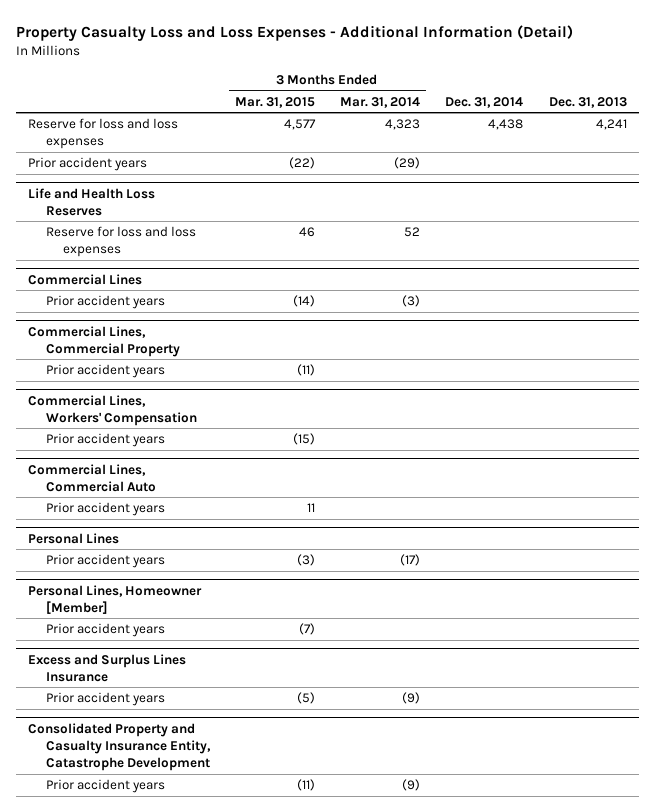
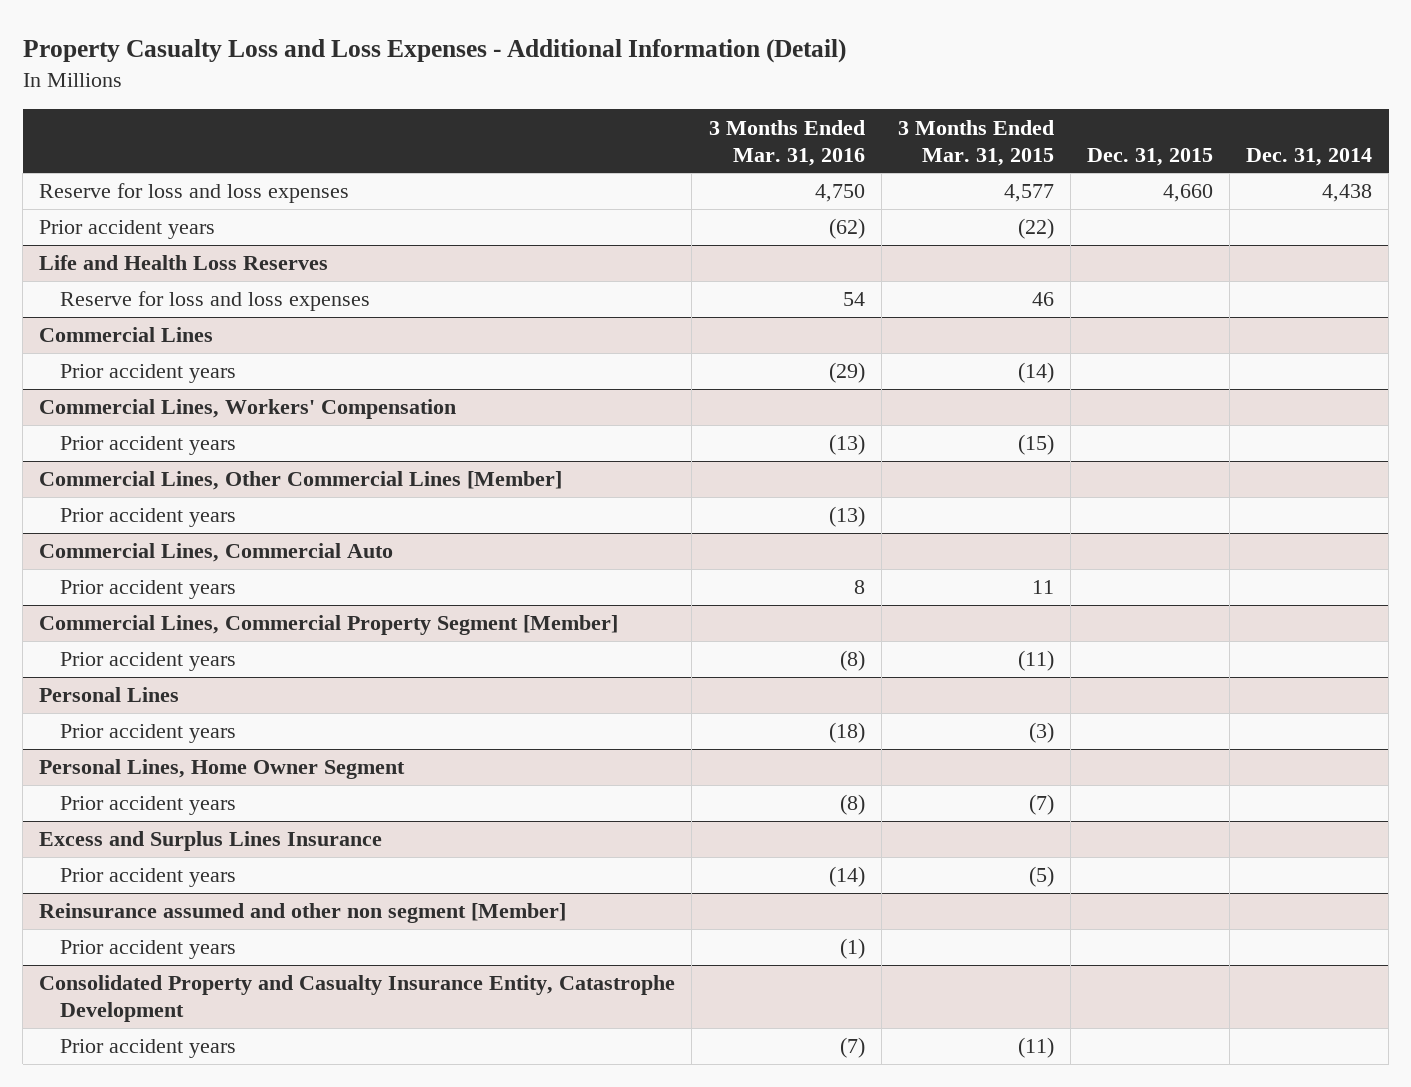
[340,96,421,108] Mar. 31, 2014 -> none
[548,96,627,108] Dec. 31, 2013 -> none
none -> [708,119,865,166] 3 Months Ended Mar. 31, 2016
none -> [1086,147,1213,166] Dec. 31, 2015
[28,325,180,357] Commercial Lines, Commercial Property -> none
[45,364,165,379] Prior accident years -> none
none -> [39,471,563,491] Commercial Lines, Other Commercial Lines [Member]
none -> [60,508,237,528] Prior accident years
none -> [39,615,619,636] Commercial Lines, Commercial Property Segment [Member]
none -> [60,652,237,672] Prior accident years
[28,584,203,614] Personal Lines, Homeowner [Member] -> none
none -> [39,759,406,780] Personal Lines, Home Owner Segment
none -> [39,903,567,924] Reinsurance assumed and other non segment [Member]
none -> [60,940,237,960] Prior accident years

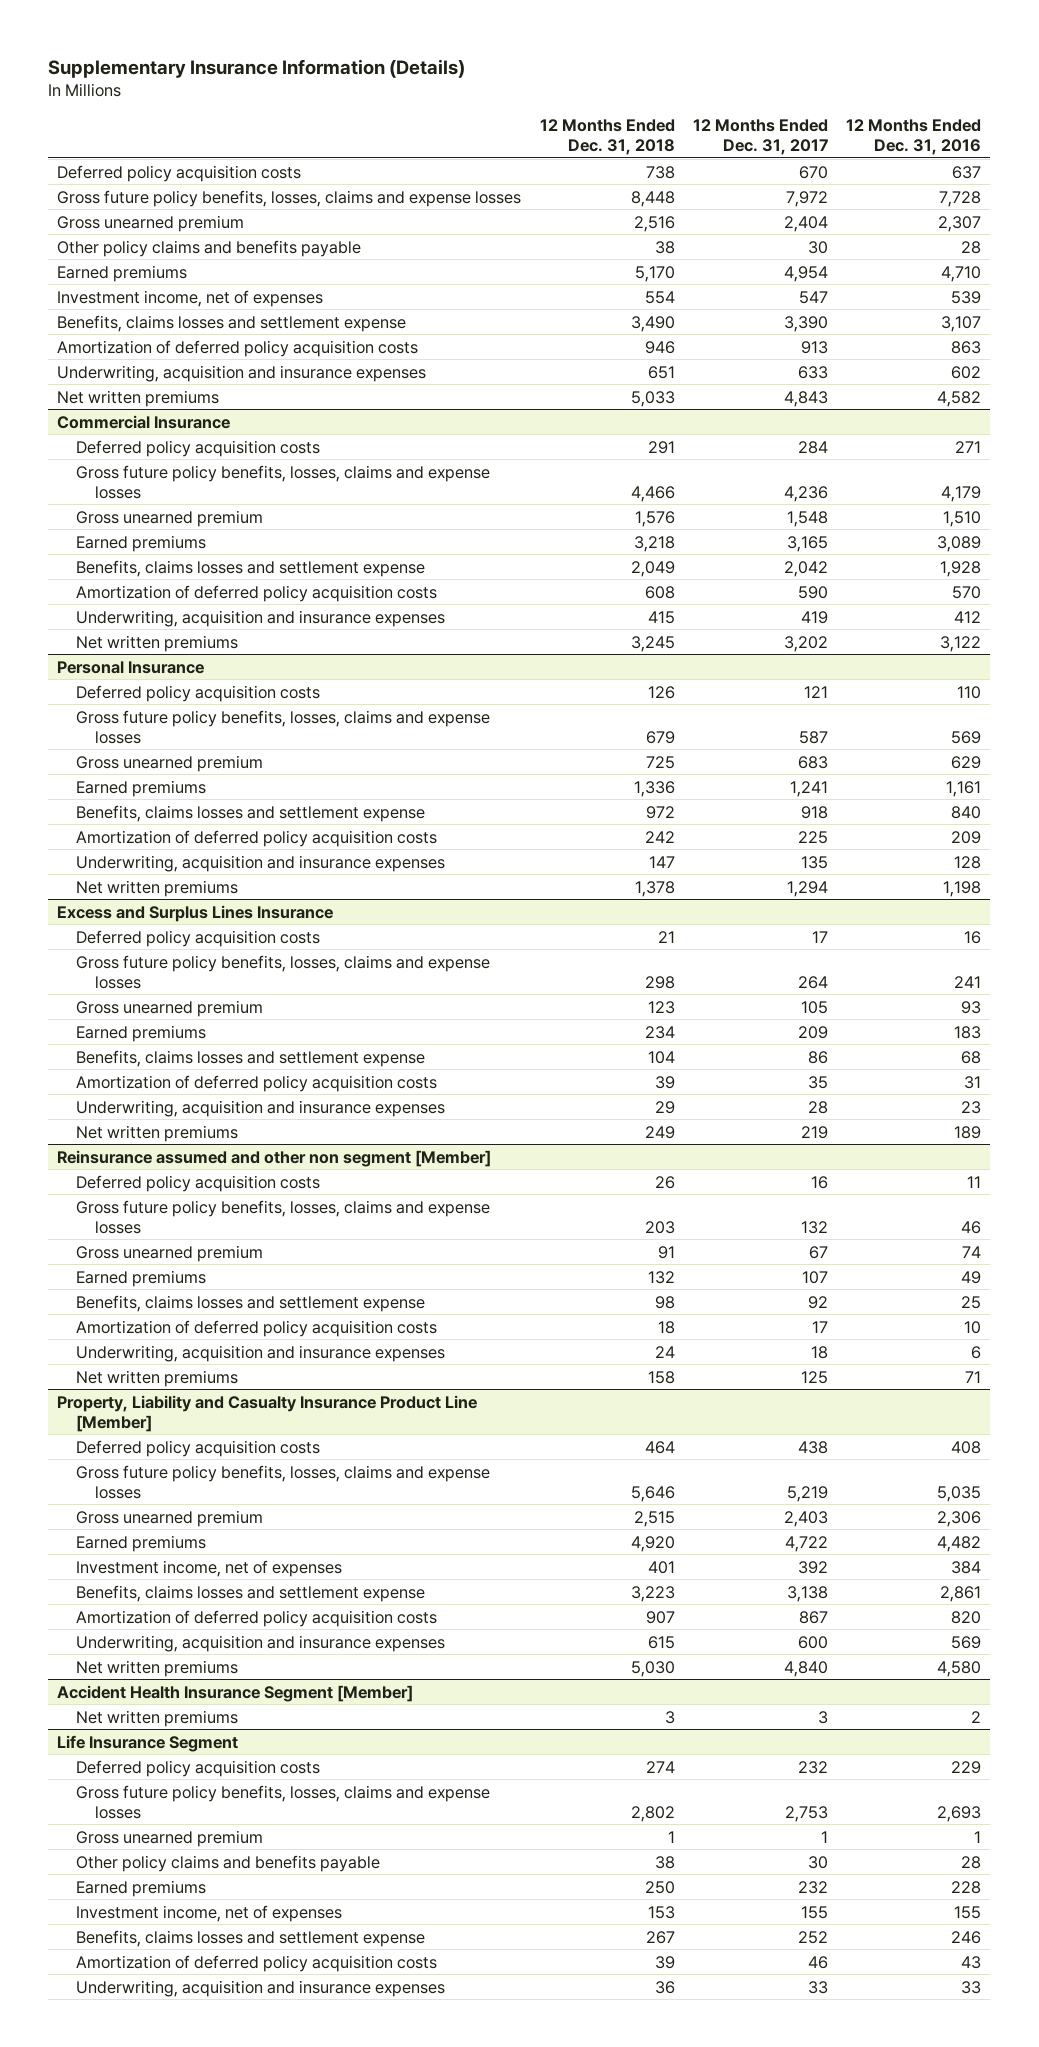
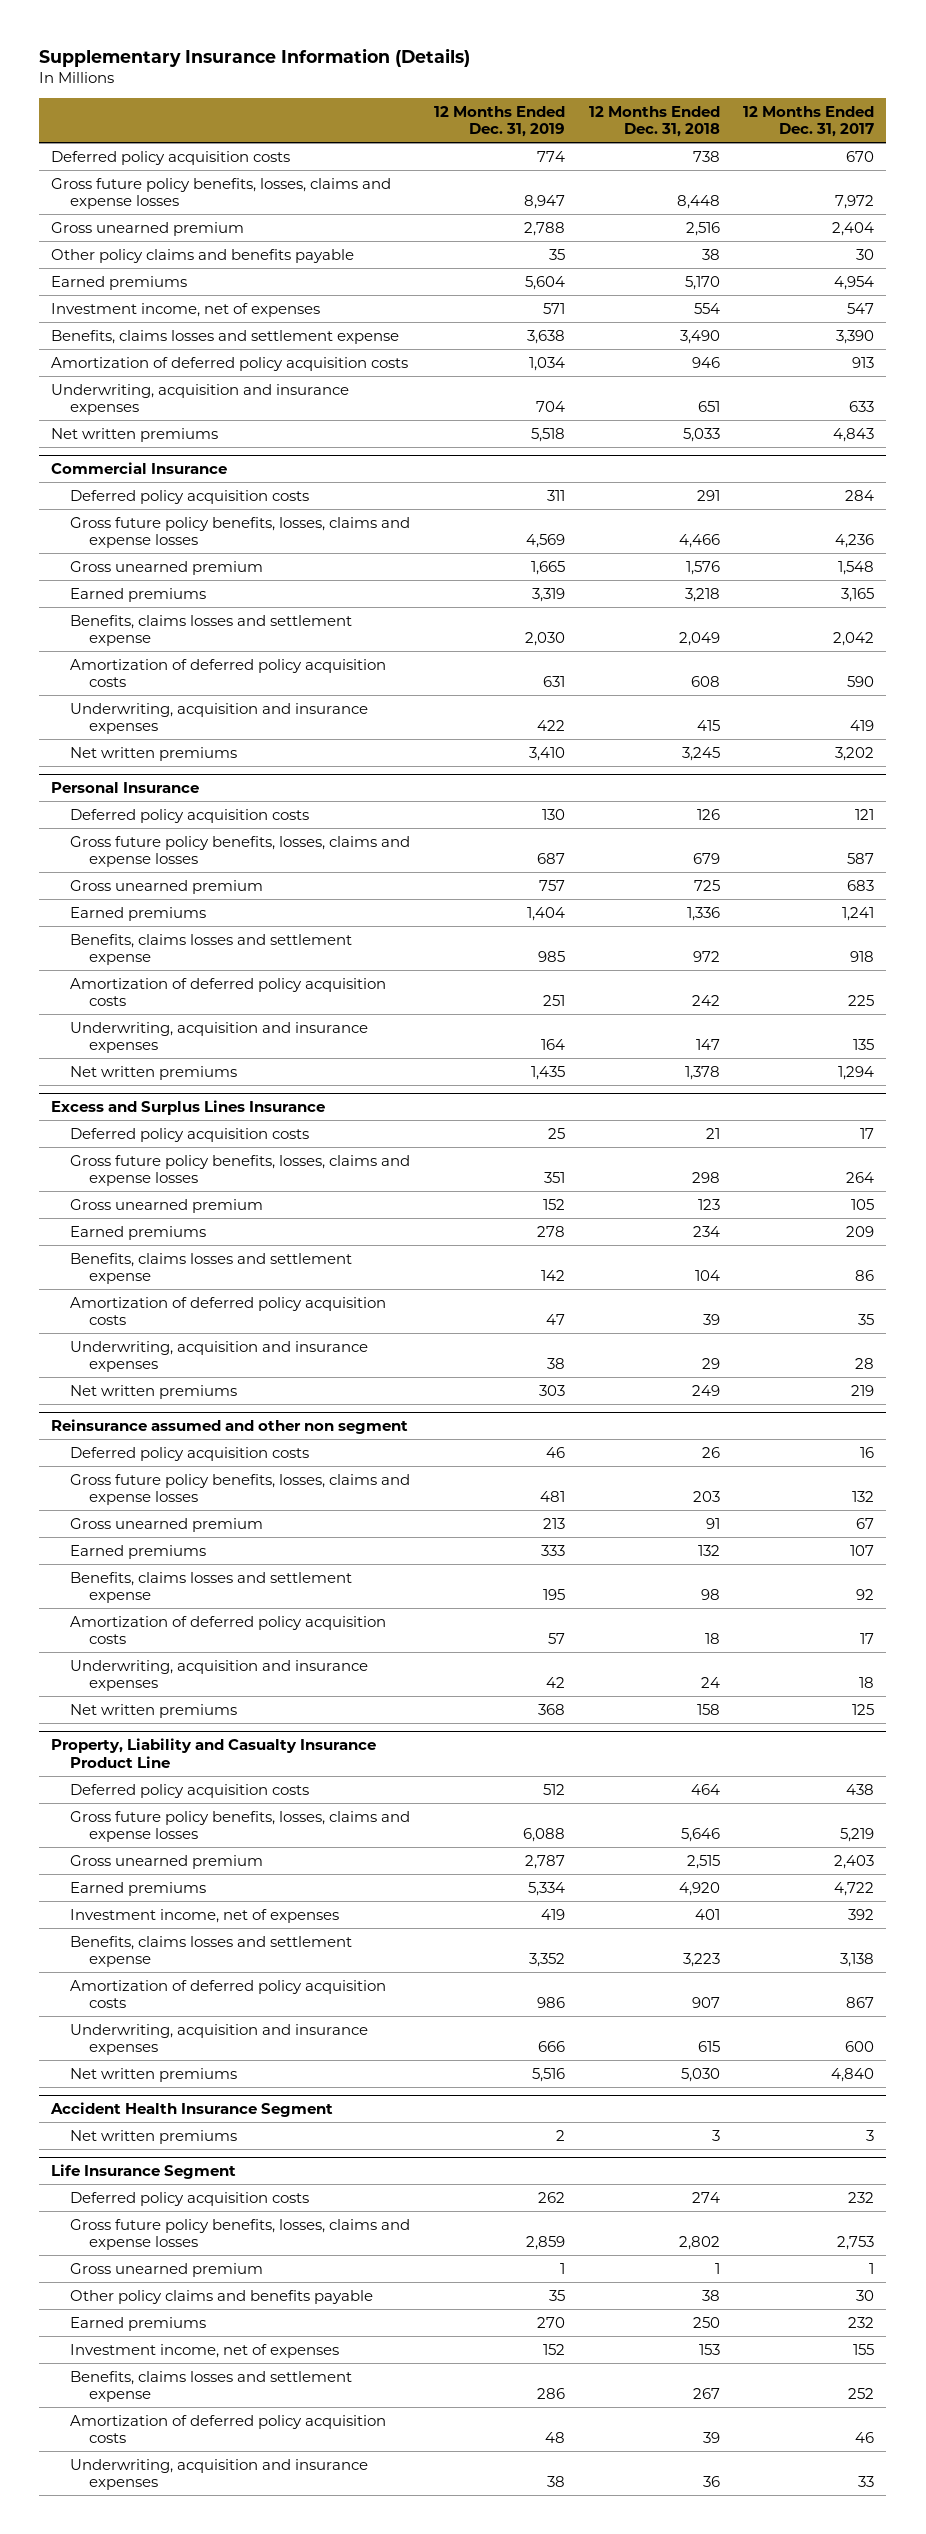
[846,118,982,155] 12 Months Ended Dec. 31, 2016 -> none
none -> [433,105,565,138] 12 Months Ended Dec. 31, 2019
[57,1149,492,1167] Reinsurance assumed and other non segment [Member] -> [51,1419,409,1435] Reinsurance assumed and other non segment
[57,1394,478,1432] Property, Liability and Casualty Insurance Product Line [Member] -> [51,1738,377,1769] Property, Liability and Casualty Insurance Product Line
[57,1684,414,1702] Accident Health Insurance Segment [Member] -> [50,2102,334,2118] Accident Health Insurance Segment

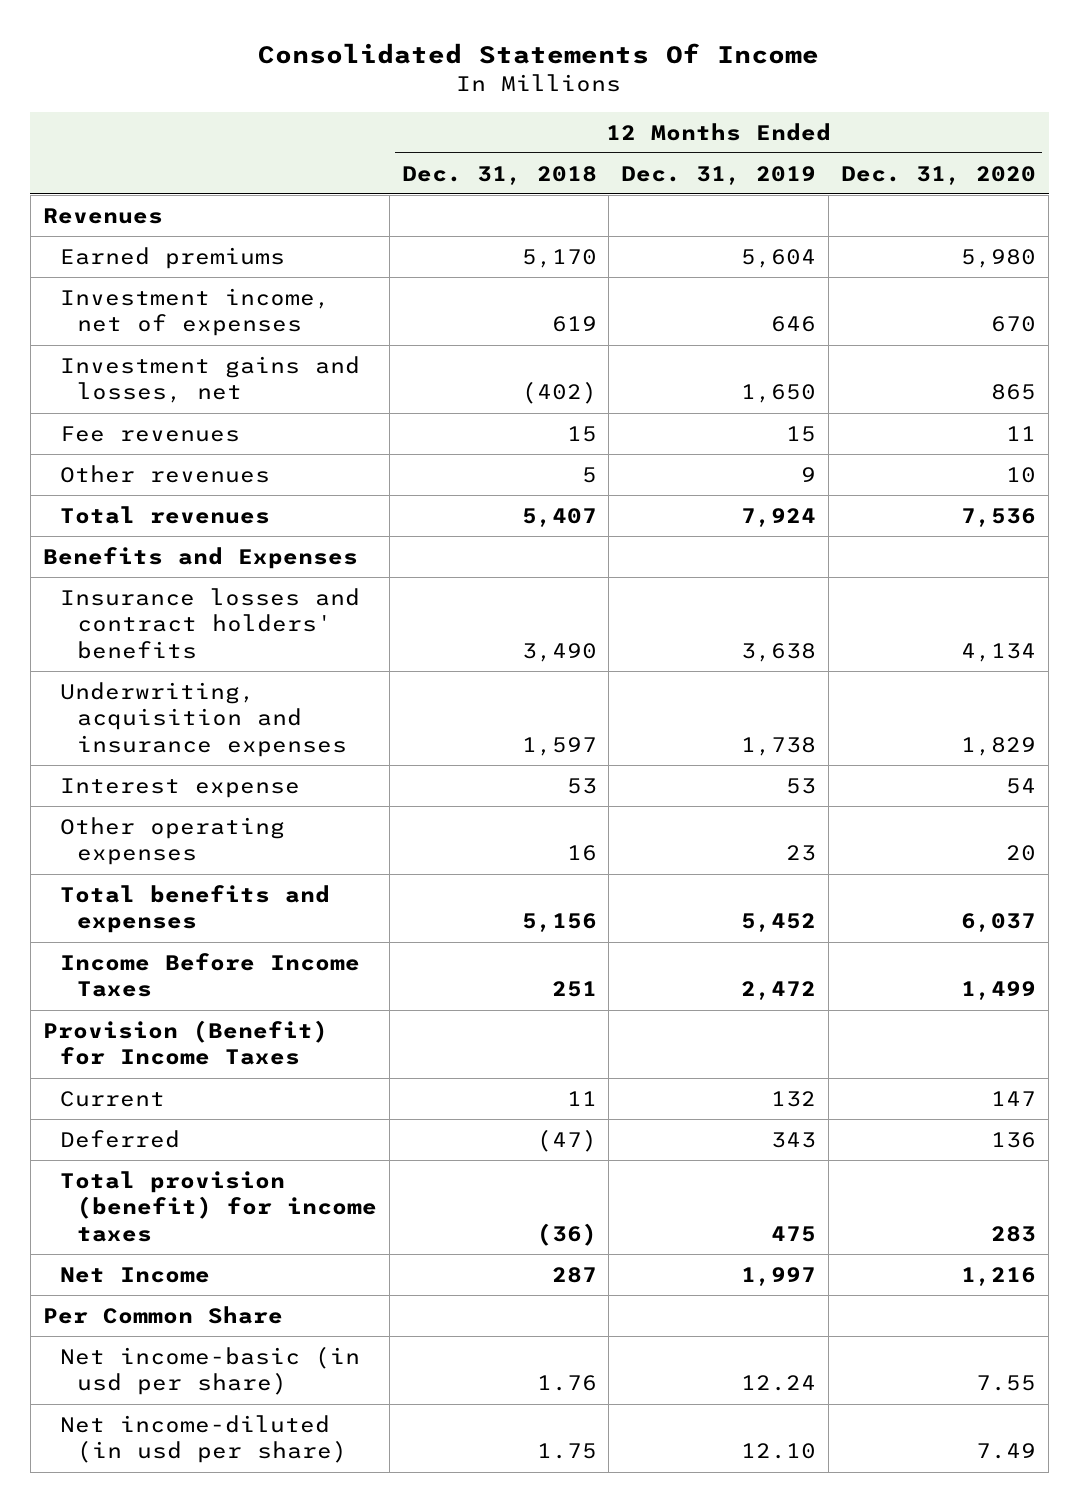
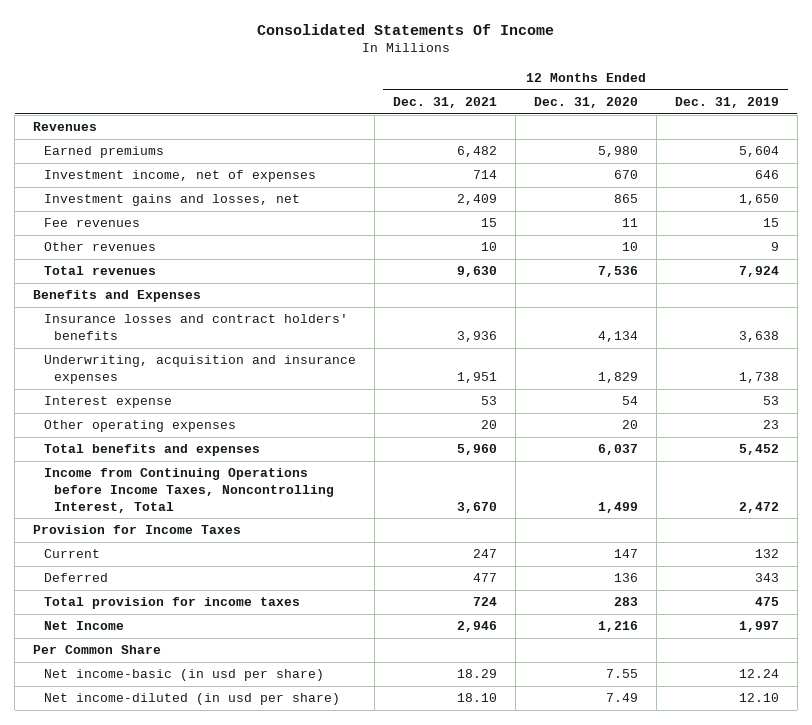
[401,165,597,185] Dec. 31, 2018 -> none
none -> [392,96,497,108] Dec. 31, 2021
[59,952,360,998] Income Before Income Taxes -> [43,468,334,513] Income from Continuing Operations before Income Taxes, Noncontrolling Interest, Total
[42,1019,328,1066] Provision (Benefit) for Income Taxes -> [33,525,242,535] Provision for Income Taxes
[59,1170,377,1242] Total provision (benefit) for income taxes -> [43,597,300,610] Total provision for income taxes

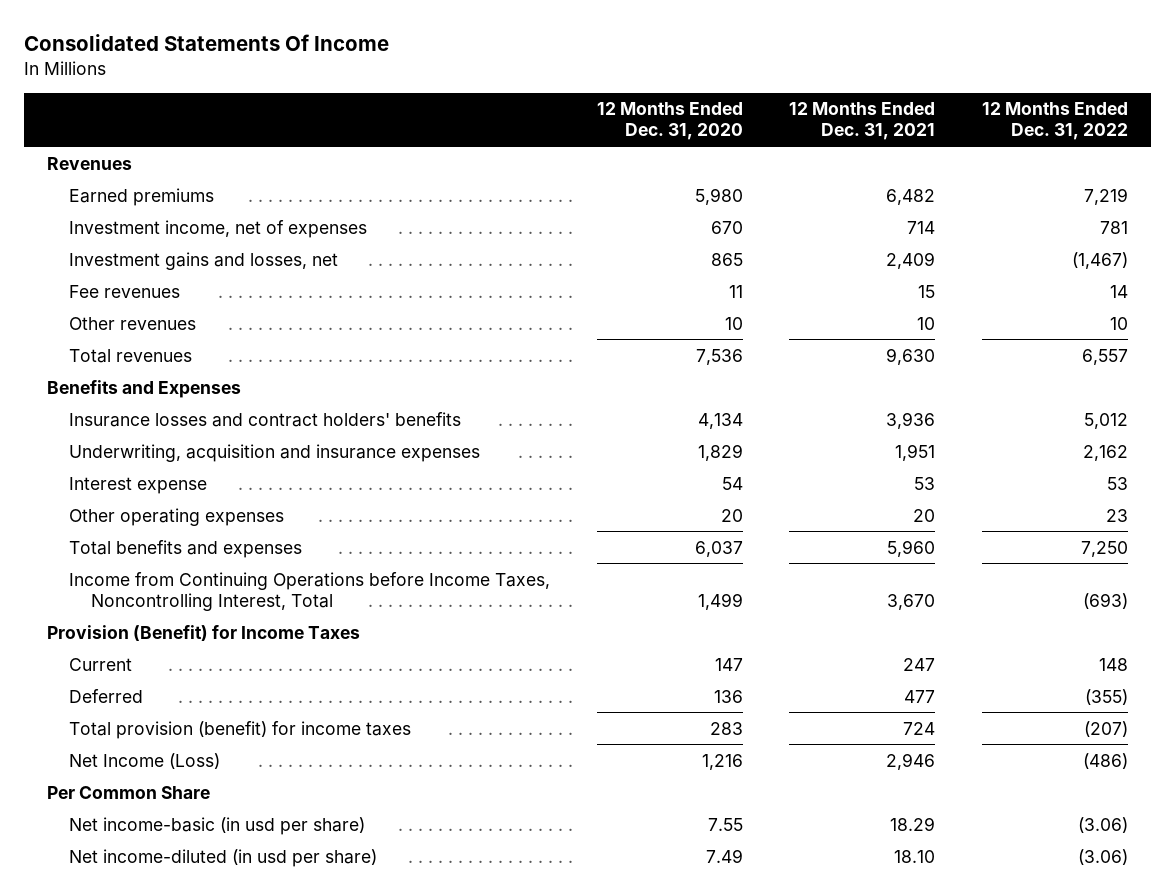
[674,96,779,108] Dec. 31, 2019 -> none
none -> [981,102,1128,141] 12 Months Ended Dec. 31, 2022
[33,525,242,535] Provision for Income Taxes -> [46,624,360,641] Provision (Benefit) for Income Taxes
[43,597,300,610] Total provision for income taxes -> [69,720,412,739] Total provision (benefit) for income taxes
[43,621,124,631] Net Income -> [69,752,221,769] Net Income (Loss)

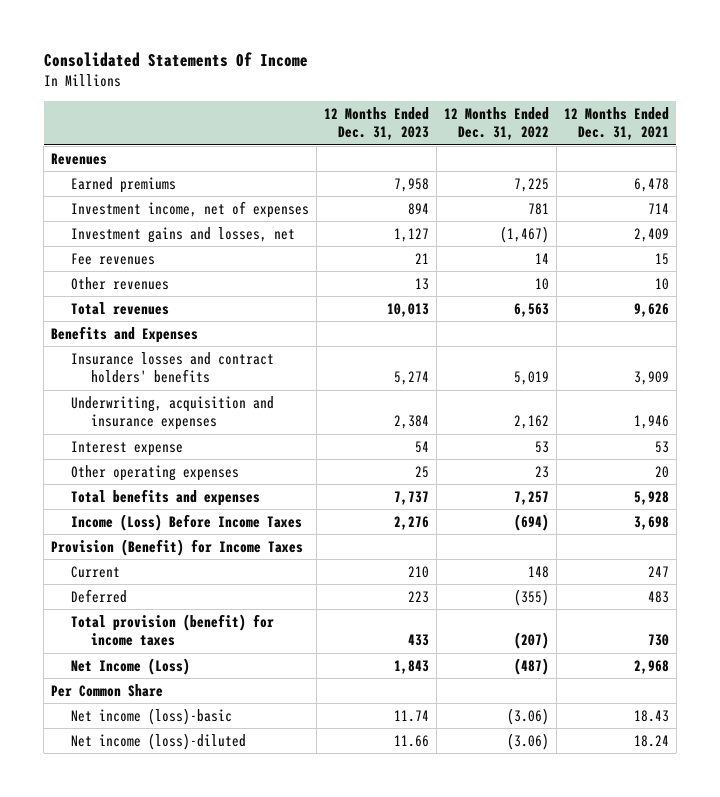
[596,102,743,141] 12 Months Ended Dec. 31, 2020 -> none
none -> [324,106,430,141] 12 Months Ended Dec. 31, 2023
[886,188,936,205] 6,482 -> [633,177,669,192] 6,478
[1083,187,1128,205] 7,219 -> [513,177,549,192] 7,225
[886,347,936,365] 9,630 -> [633,302,669,317] 9,626
[1081,348,1128,365] 6,557 -> [513,302,549,317] 6,563
[886,411,936,429] 3,936 -> [633,371,669,386] 3,909
[1083,412,1128,429] 5,012 -> [513,371,549,386] 5,019
[895,443,936,461] 1,951 -> [633,415,669,430] 1,946
[887,539,936,557] 5,960 -> [633,490,669,505] 5,928
[1080,540,1128,557] 7,250 -> [513,490,549,505] 7,257
[69,571,551,611] Income from Continuing Operations before Income Taxes, Noncontrolling Interest, Total -> [71,513,303,531] Income (Loss) Before Income Taxes
[887,593,936,610] 3,670 -> [633,515,669,530] 3,698
[1082,592,1128,609] (693) -> [513,513,549,531] (694)
[904,689,936,703] 477 -> [647,590,669,603] 483
[903,721,936,735] 724 -> [647,634,669,647] 730
[886,752,936,770] 2,946 -> [633,659,669,674] 2,968
[1082,752,1128,769] (486) -> [513,657,549,675] (487)
[69,816,366,835] Net income-basic (in usd per share) -> [71,707,233,725] Net income (loss)-basic
[890,816,936,831] 18.29 -> [633,709,669,722] 18.43
[69,848,378,867] Net income-diluted (in usd per share) -> [71,732,247,750] Net income (loss)-diluted
[894,849,936,863] 18.10 -> [633,734,669,747] 18.24

